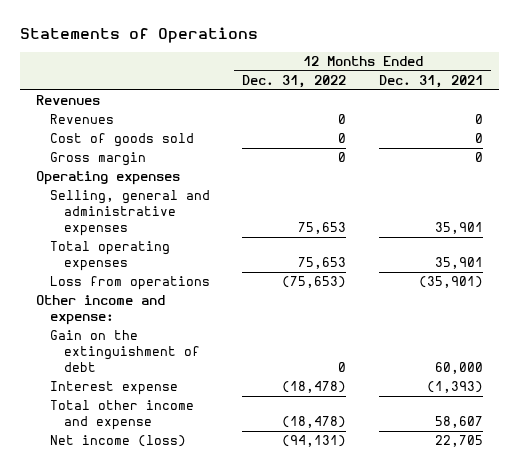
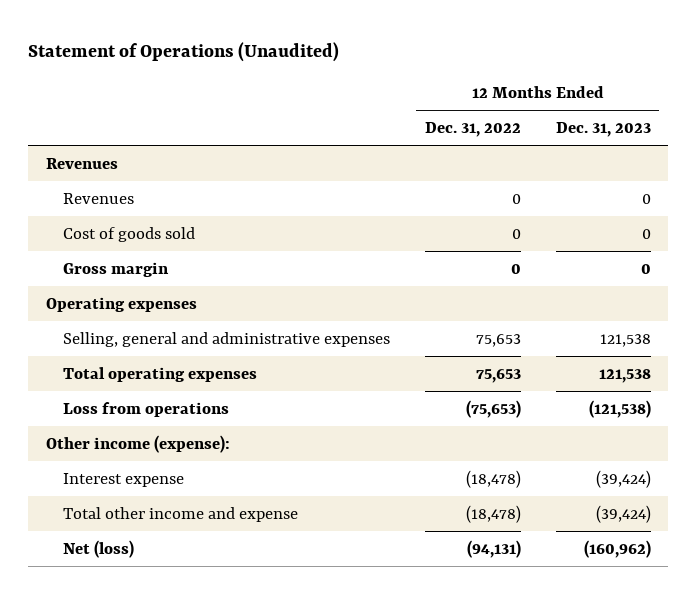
[19,27,258,44] Statements of Operations -> [28,41,340,62] Statement of Operations (Unaudited)
[378,74,483,88] Dec. 31, 2021 -> none
none -> [555,121,651,137] Dec. 31, 2023
[49,330,200,373] Gain on the extinguishment of debt -> none
[35,295,165,326] Other income and expense: -> [45,434,230,453] Other income (expense):
[49,435,186,448] Net income (loss) -> [63,539,135,558] Net (loss)

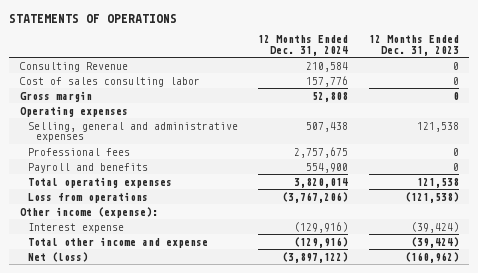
[28,41,340,62] Statement of Operations (Unaudited) -> [9,13,178,23] STATEMENTS OF OPERATIONS
[424,121,521,137] Dec. 31, 2022 -> none
none -> [258,35,349,56] 12 Months Ended Dec. 31, 2024
[45,157,118,169] Revenues -> none
[63,192,135,204] Revenues -> [19,61,128,72] Consulting Revenue
[63,226,196,242] Cost of goods sold -> [19,76,200,87] Cost of sales consulting labor
none -> [27,147,130,156] Professional fees
none -> [27,162,148,173] Payroll and benefits

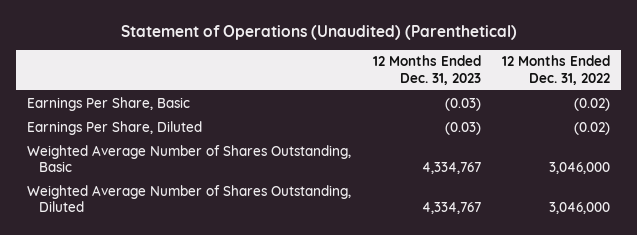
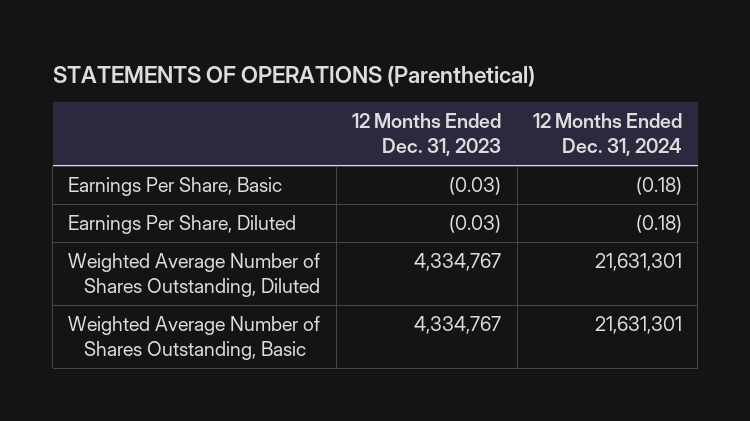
[120,24,517,40] Statement of Operations (Unaudited) (Parenthetical) -> [52,65,535,87] STATEMENTS OF OPERATIONS (Parenthetical)
[502,55,611,85] 12 Months Ended Dec. 31, 2022 -> none
none -> [532,113,682,157] 12 Months Ended Dec. 31, 2024
[26,144,351,172] Weighted Average Number of Shares Outstanding, Basic -> [68,316,321,361] Weighted Average Number of Shares Outstanding, Basic

